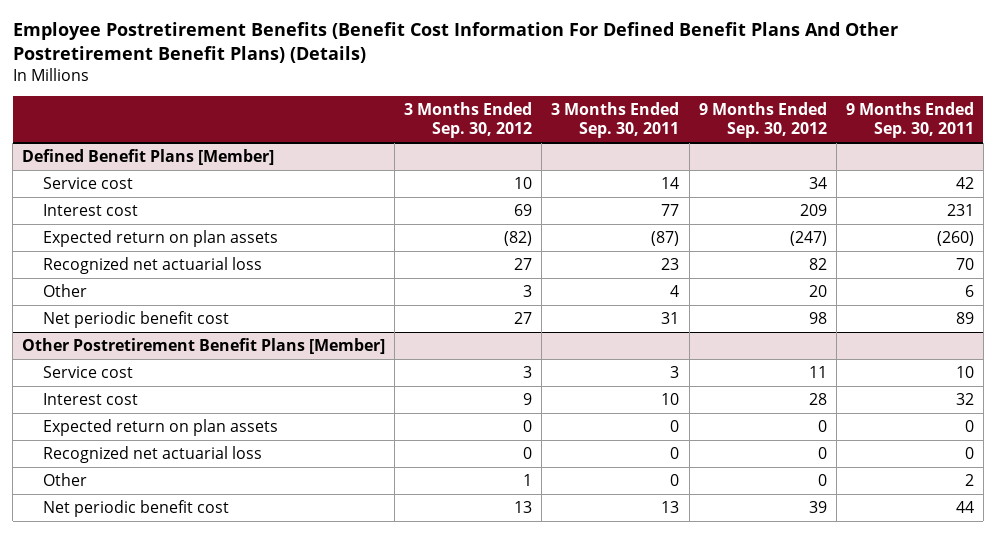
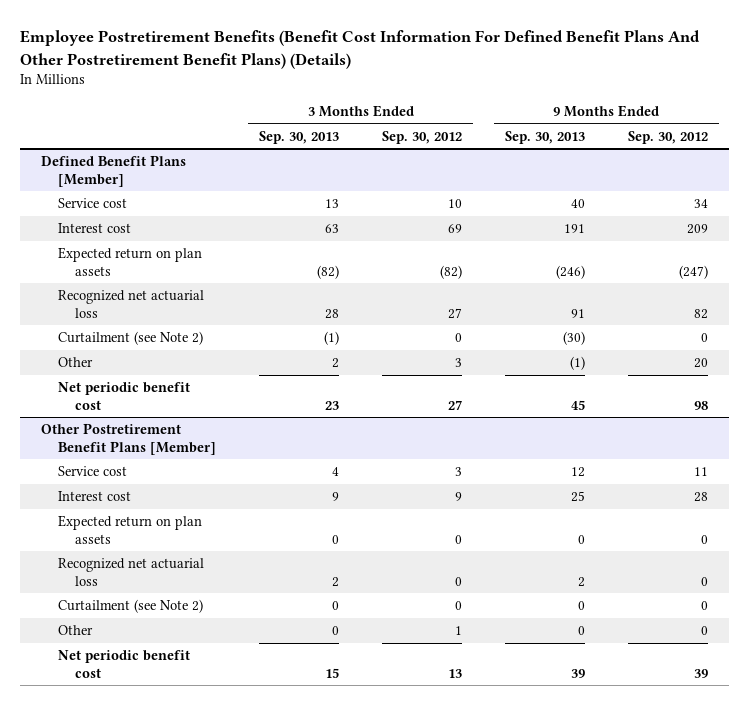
[551,102,680,139] 3 Months Ended Sep. 30, 2011 -> none
[845,102,974,139] 9 Months Ended Sep. 30, 2011 -> none
none -> [259,130,340,144] Sep. 30, 2013
none -> [504,130,585,144] Sep. 30, 2013
none -> [58,331,204,346] Curtailment (see Note 2)
none -> [58,599,204,614] Curtailment (see Note 2)

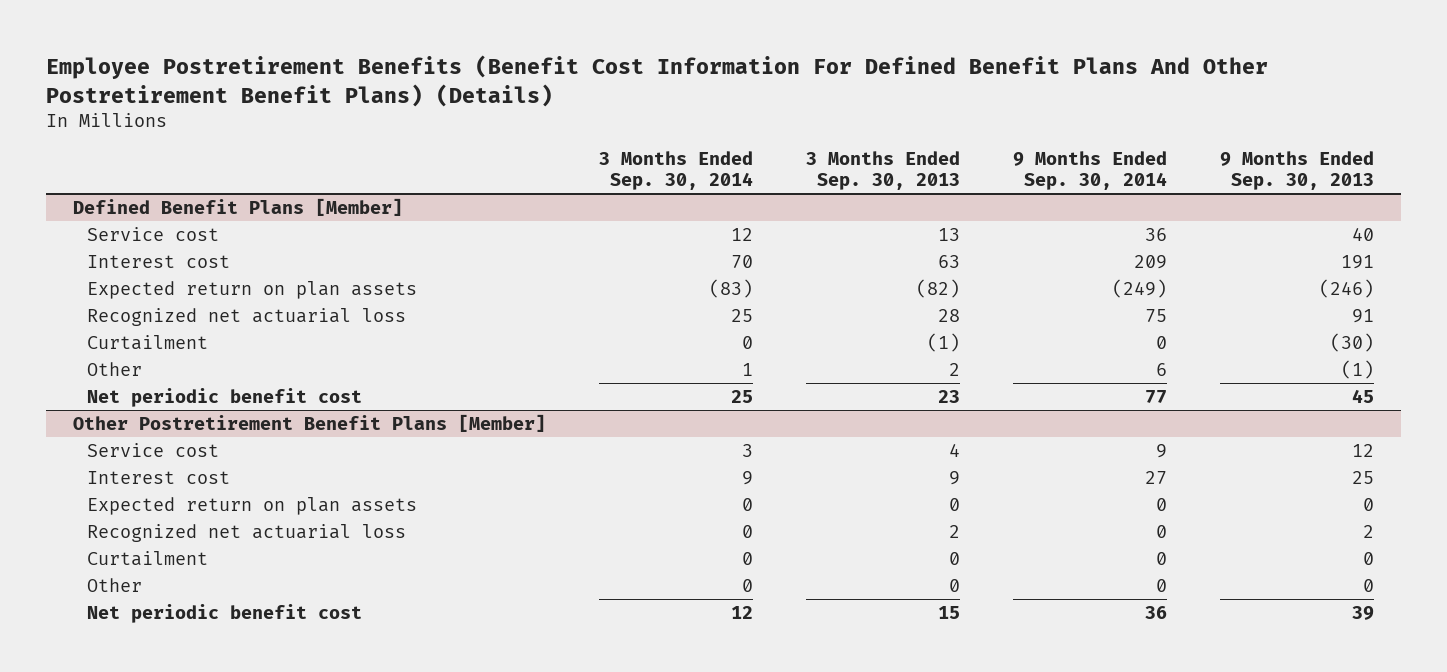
[382,130,463,144] Sep. 30, 2012 -> none
[627,130,708,144] Sep. 30, 2012 -> none
none -> [598,151,753,191] 3 Months Ended Sep. 30, 2014
none -> [1012,151,1167,191] 9 Months Ended Sep. 30, 2014
[58,331,204,346] Curtailment (see Note 2) -> [87,334,209,350] Curtailment
[58,599,204,614] Curtailment (see Note 2) -> [87,550,209,566] Curtailment

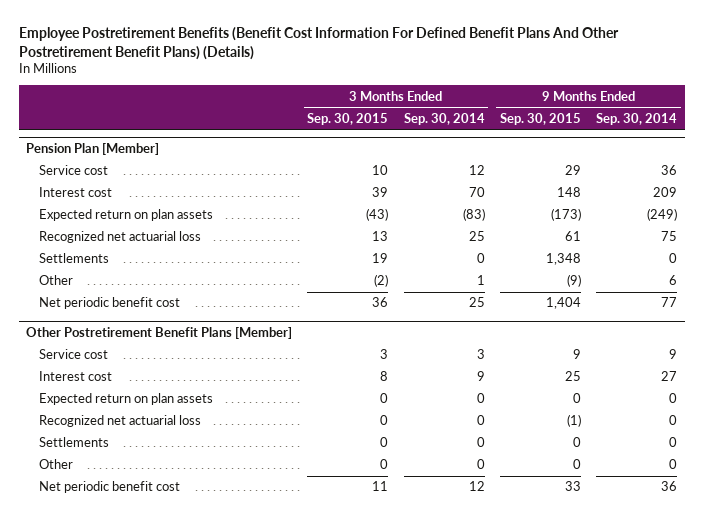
[805,151,960,191] 3 Months Ended Sep. 30, 2013 -> none
[1219,151,1374,191] 9 Months Ended Sep. 30, 2013 -> none
none -> [307,112,389,125] Sep. 30, 2015
none -> [499,112,581,125] Sep. 30, 2015
[72,197,403,216] Defined Benefit Plans [Member] -> none
none -> [26,143,160,156] Pension Plan [Member]
[87,334,209,350] Curtailment -> none
none -> [39,253,110,264] Settlements
[87,550,209,566] Curtailment -> none
none -> [39,437,110,448] Settlements

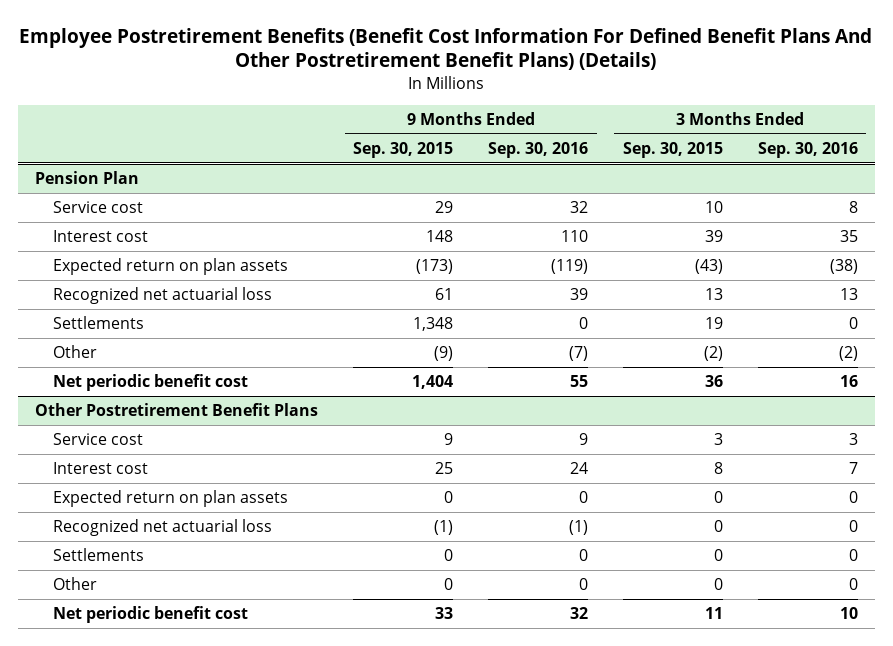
[403,112,485,125] Sep. 30, 2014 -> none
[596,112,678,125] Sep. 30, 2014 -> none
none -> [487,141,588,158] Sep. 30, 2016
none -> [757,141,858,158] Sep. 30, 2016
[26,143,160,156] Pension Plan [Member] -> [35,171,140,185] Pension Plan
[26,327,293,340] Other Postretirement Benefit Plans [Member] -> [35,403,319,417] Other Postretirement Benefit Plans

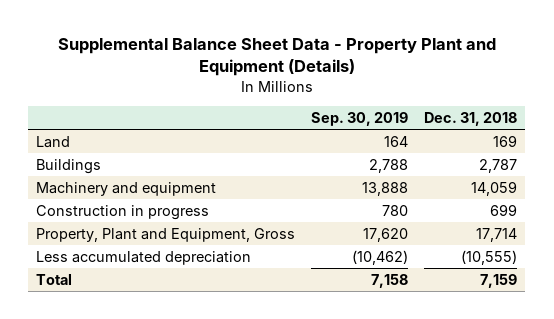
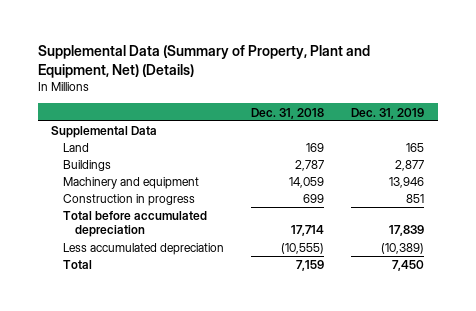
[57,38,496,77] Supplemental Balance Sheet Data - Property Plant and Equipment (Details) -> [37,45,370,79] Supplemental Data (Summary of Property, Plant and Equipment, Net) (Details)
[311,111,409,126] Sep. 30, 2019 -> none
none -> [351,107,425,119] Dec. 31, 2019
none -> [51,126,158,139] Supplemental Data
[36,227,296,242] Property, Plant and Equipment, Gross -> [62,211,207,238] Total before accumulated depreciation

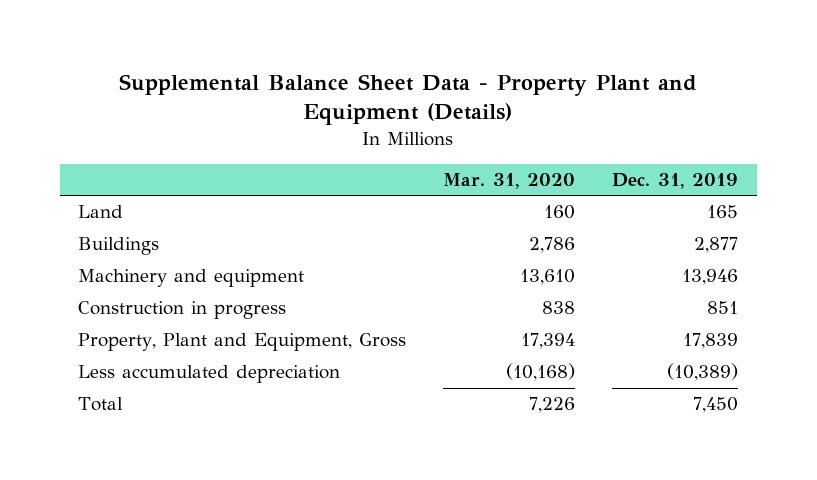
[37,45,370,79] Supplemental Data (Summary of Property, Plant and Equipment, Net) (Details) -> [119,73,698,126] Supplemental Balance Sheet Data - Property Plant and Equipment (Details)
[251,107,325,119] Dec. 31, 2018 -> none
none -> [443,173,576,190] Mar. 31, 2020
[51,126,158,139] Supplemental Data -> none
[62,211,207,238] Total before accumulated depreciation -> [78,333,407,352] Property, Plant and Equipment, Gross

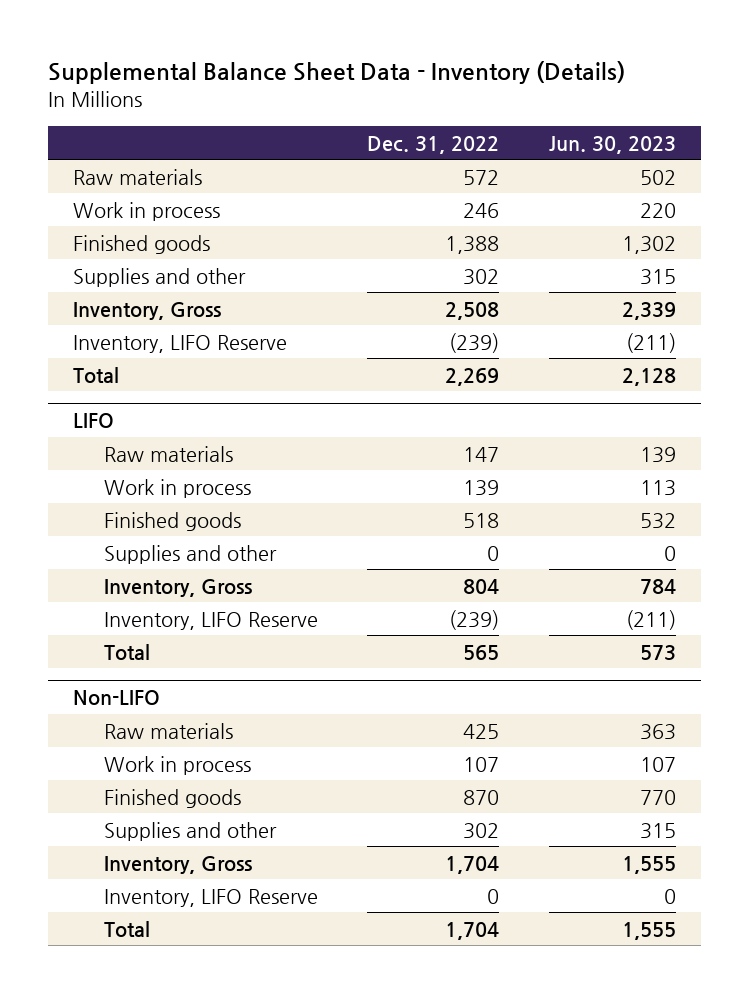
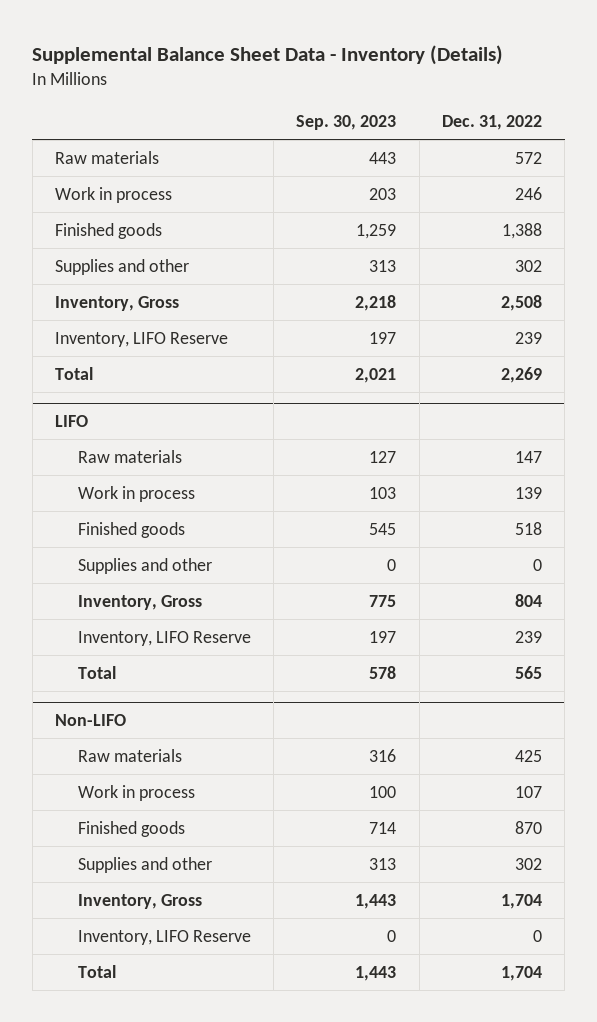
[549,135,677,154] Jun. 30, 2023 -> none
none -> [296,115,397,131] Sep. 30, 2023
[449,332,500,353] (239) -> [514,331,542,344] 239
[449,609,500,630] (239) -> [514,630,542,643] 239

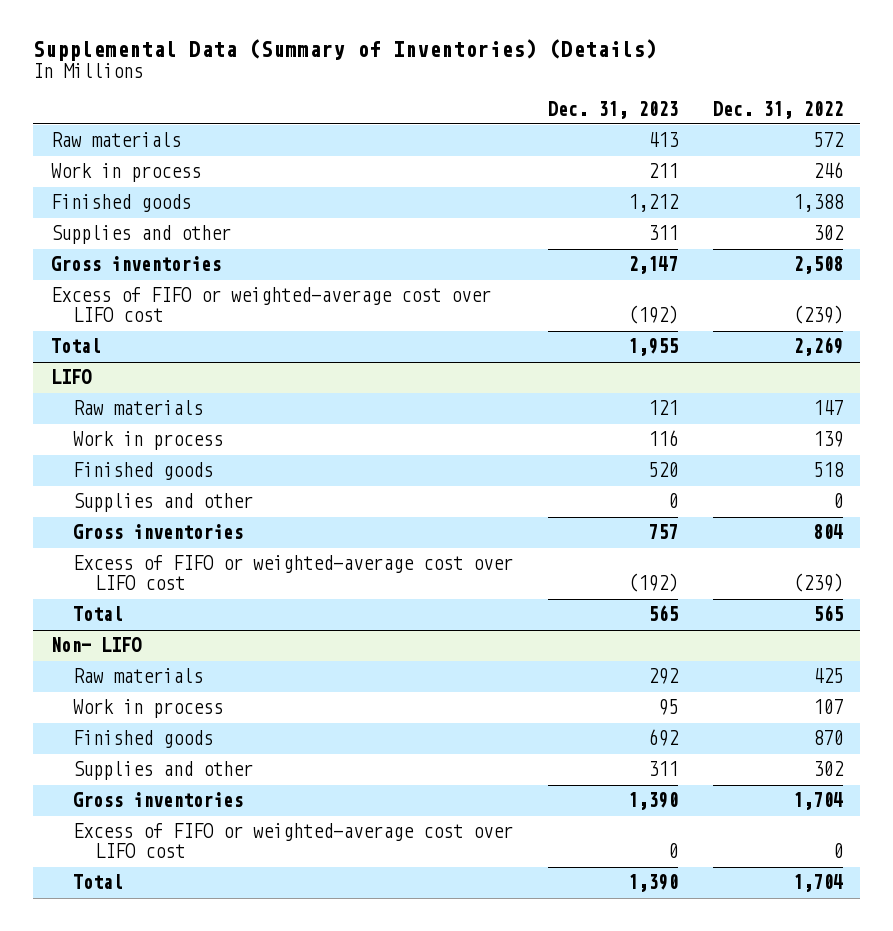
[32,44,504,65] Supplemental Balance Sheet Data - Inventory (Details) -> [33,39,658,62] Supplemental Data (Summary of Inventories) (Details)
[296,115,397,131] Sep. 30, 2023 -> none
none -> [547,100,678,119] Dec. 31, 2023
[55,331,229,347] Inventory, LIFO Reserve -> none
[55,295,180,311] Inventory, Gross -> [50,256,221,272] Gross inventories
none -> [50,287,491,323] Excess of FIFO or weighted-average cost over LIFO cost
[77,630,251,646] Inventory, LIFO Reserve -> none
[77,594,202,610] Inventory, Gross -> [72,524,243,540] Gross inventories
none -> [72,555,513,591] Excess of FIFO or weighted-average cost over LIFO cost
[55,714,127,727] Non-LIFO -> [50,637,142,653] Non- LIFO
[77,893,202,909] Inventory, Gross -> [72,792,243,808] Gross inventories
[77,929,251,945] Inventory, LIFO Reserve -> [72,823,513,859] Excess of FIFO or weighted-average cost over LIFO cost

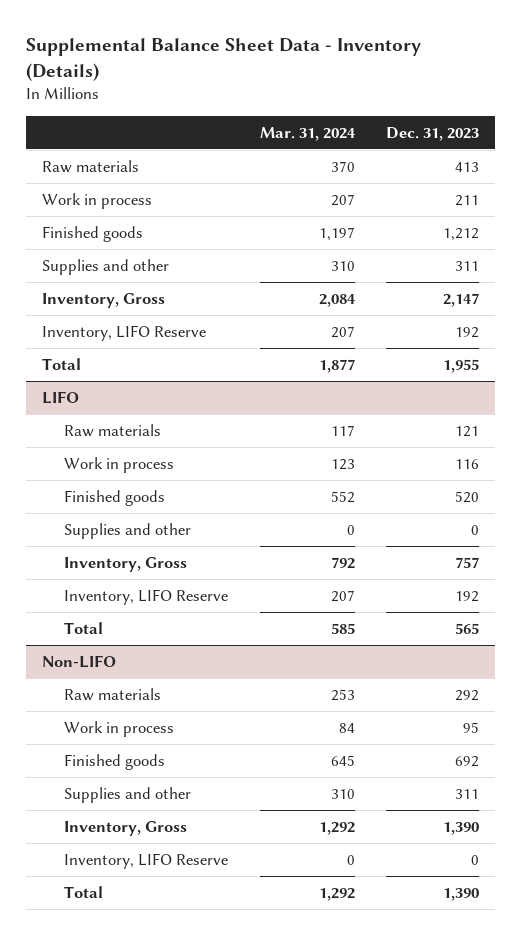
[33,39,658,62] Supplemental Data (Summary of Inventories) (Details) -> [25,38,421,81] Supplemental Balance Sheet Data - Inventory (Details)
[712,100,843,119] Dec. 31, 2022 -> none
none -> [259,126,356,141] Mar. 31, 2024
[50,287,491,323] Excess of FIFO or weighted-average cost over LIFO cost -> none
[50,256,221,272] Gross inventories -> [41,293,165,309] Inventory, Gross
none -> [41,325,206,342] Inventory, LIFO Reserve
[72,555,513,591] Excess of FIFO or weighted-average cost over LIFO cost -> none
[72,524,243,540] Gross inventories -> [63,557,187,573] Inventory, Gross
none -> [63,589,228,606] Inventory, LIFO Reserve
[50,637,142,653] Non- LIFO -> [41,655,116,669] Non-LIFO
[72,792,243,808] Gross inventories -> [63,821,187,837] Inventory, Gross
[72,823,513,859] Excess of FIFO or weighted-average cost over LIFO cost -> [63,853,228,870] Inventory, LIFO Reserve

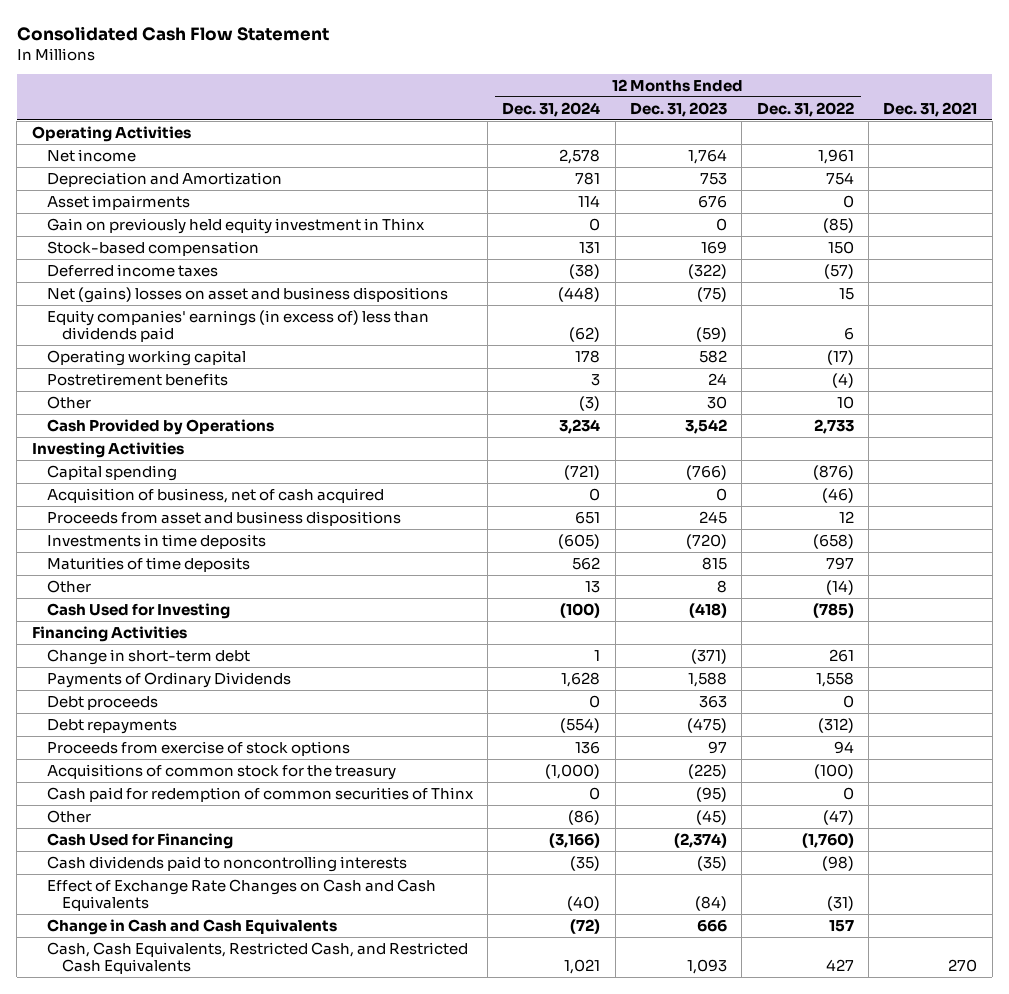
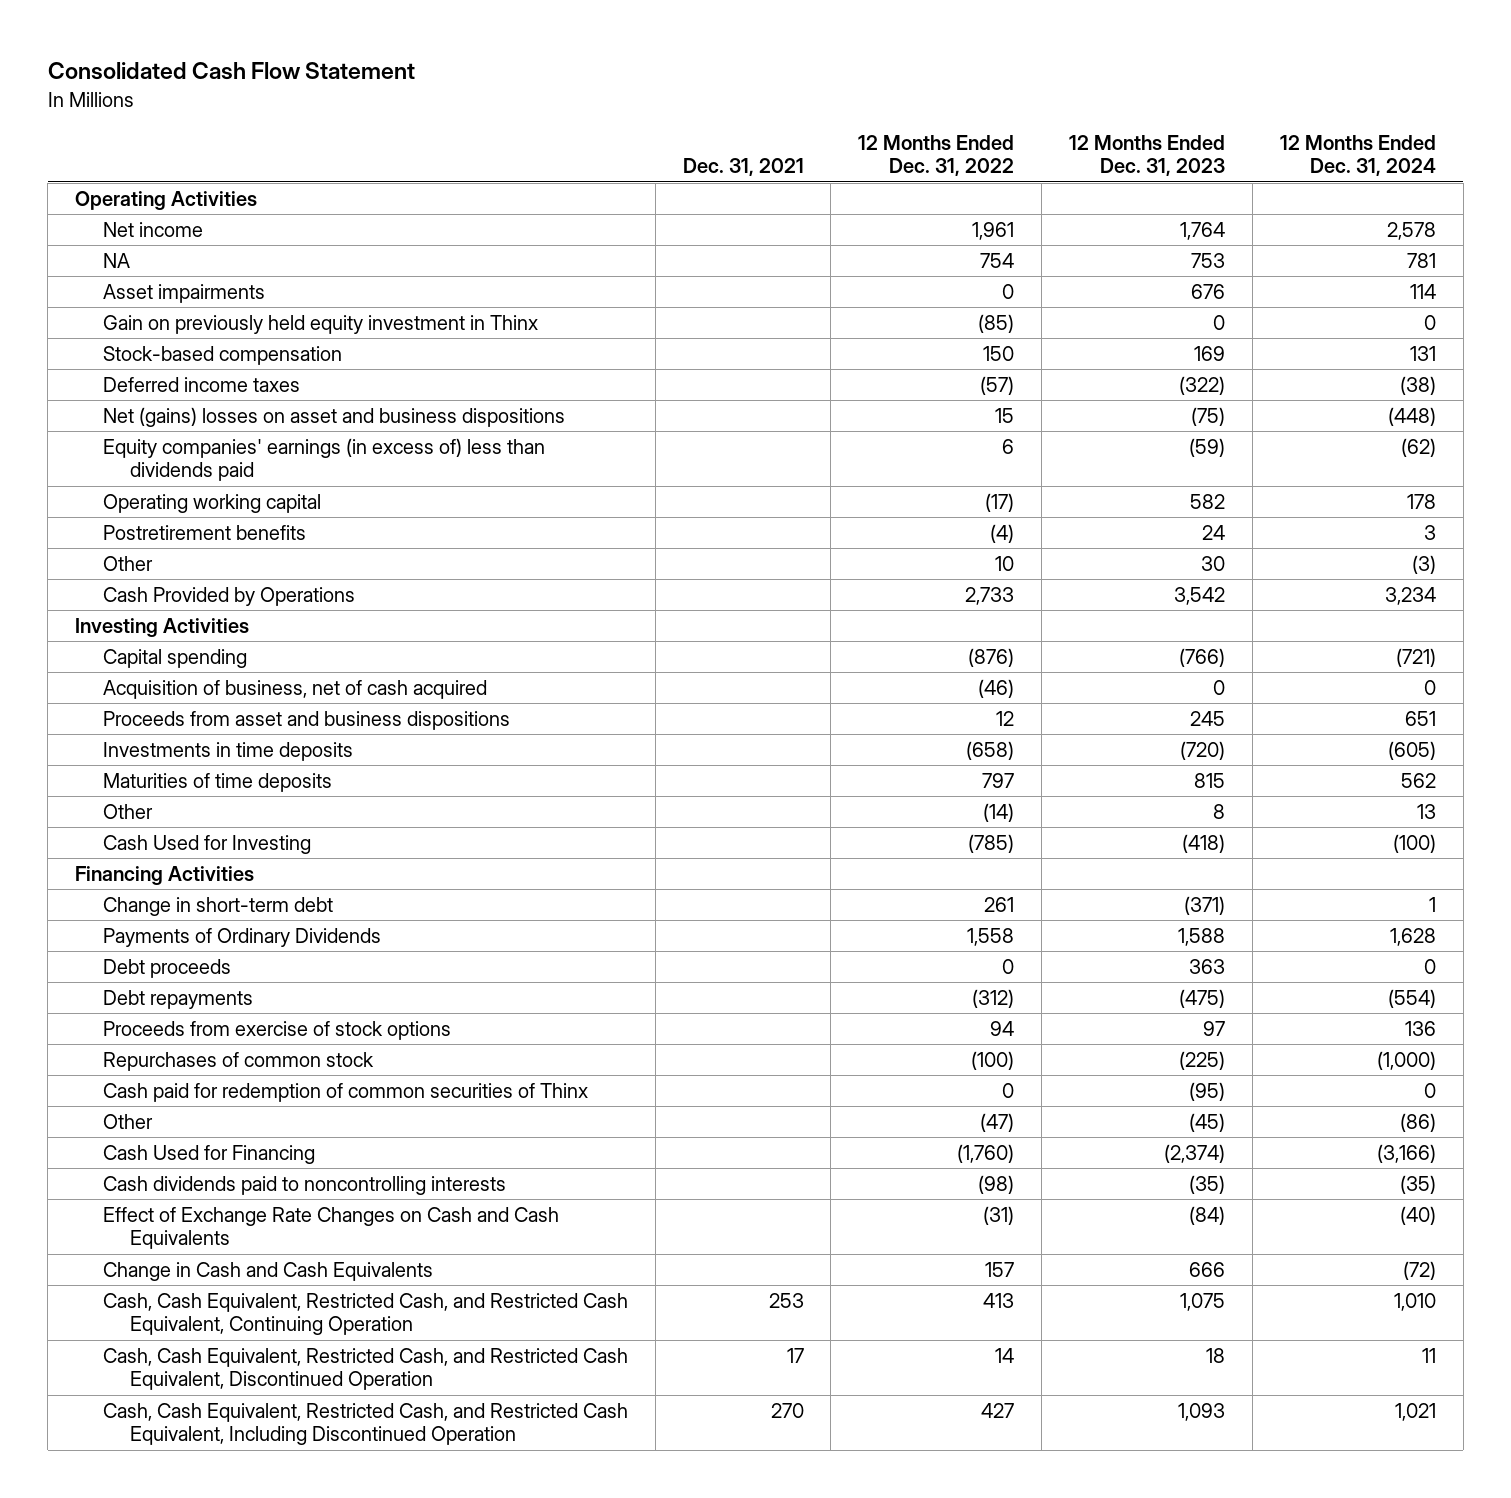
[46,171,282,187] Depreciation and Amortization -> [102,253,130,269] NA
[46,763,396,780] Acquisitions of common stock for the treasury -> [102,1052,374,1072] Repurchases of common stock
[46,941,468,975] Cash, Cash Equivalents, Restricted Cash, and Restricted Cash Equivalents -> [102,1293,628,1336] Cash, Cash Equivalent, Restricted Cash, and Restricted Cash Equivalent, Continuing Operation
[564,959,601,975] 1,021 -> [1393,1293,1436,1312] 1,010
[686,959,727,975] 1,093 -> [1180,1293,1226,1312] 1,075
[825,959,854,972] 427 -> [983,1293,1015,1309] 413
[948,959,978,973] 270 -> [768,1293,804,1309] 253
none -> [102,1348,628,1391] Cash, Cash Equivalent, Restricted Cash, and Restricted Cash Equivalent, Discontinued Operation
none -> [102,1403,628,1446] Cash, Cash Equivalent, Restricted Cash, and Restricted Cash Equivalent, Including Discontinued Operation

